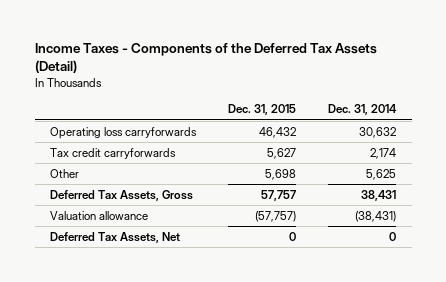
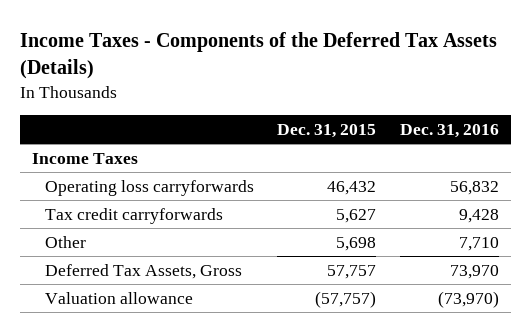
[34,42,377,73] Income Taxes - Components of the Deferred Tax Assets (Detail) -> [20,32,498,80] Income Taxes - Components of the Deferred Tax Assets (Details)
[327,104,397,116] Dec. 31, 2014 -> none
none -> [399,123,499,138] Dec. 31, 2016
none -> [32,152,139,164] Income Taxes
[50,231,181,243] Deferred Tax Assets, Net -> none

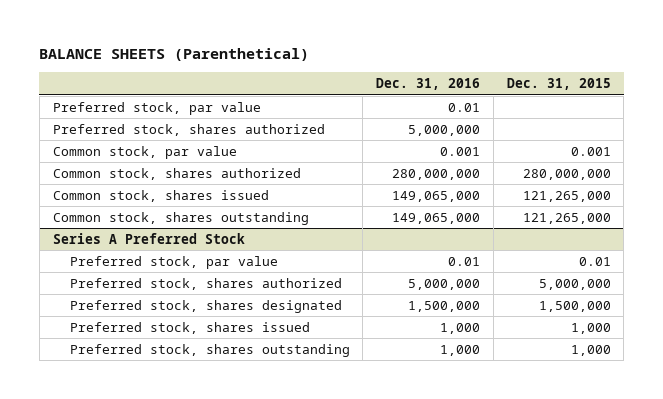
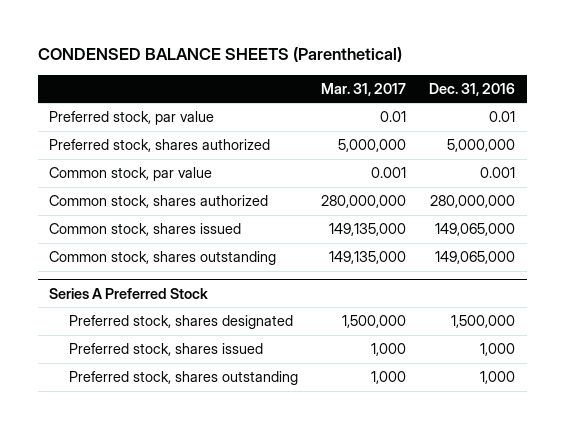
[39,48,310,62] BALANCE SHEETS (Parenthetical) -> [37,47,402,63] CONDENSED BALANCE SHEETS (Parenthetical)
[506,78,611,91] Dec. 31, 2015 -> none
none -> [321,82,407,96] Mar. 31, 2017
[69,255,278,269] Preferred stock, par value -> none
[69,277,342,290] Preferred stock, shares authorized -> none

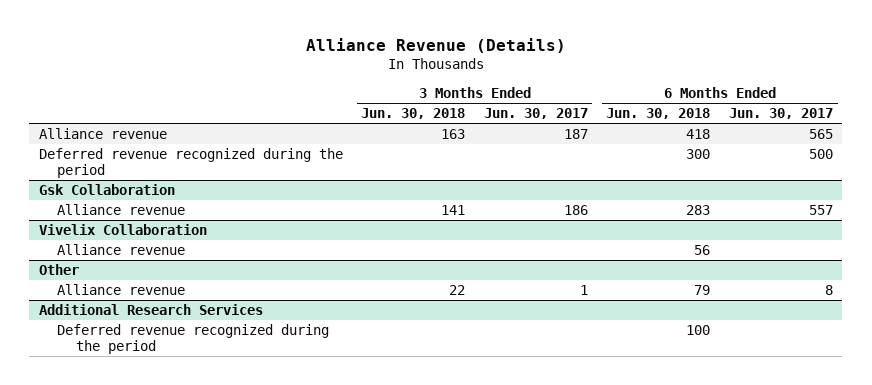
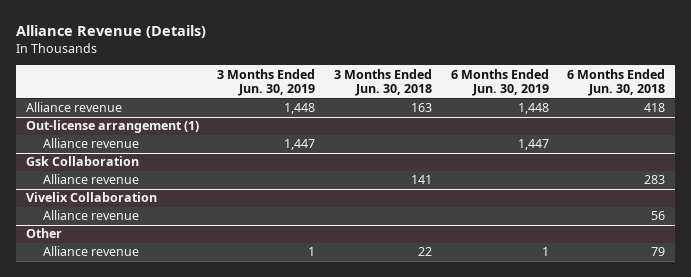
[483,108,588,120] Jun. 30, 2017 -> none
[728,108,833,120] Jun. 30, 2017 -> none
none -> [217,68,316,97] 3 Months Ended Jun. 30, 2019
none -> [450,68,549,97] 6 Months Ended Jun. 30, 2019
[38,148,343,179] Deferred revenue recognized during the period -> none
none -> [25,120,199,134] Out-license arrangement (1)
none -> [43,138,140,149] Alliance revenue
[38,304,263,316] Additional Research Services -> none
[57,324,330,355] Deferred revenue recognized during the period -> none

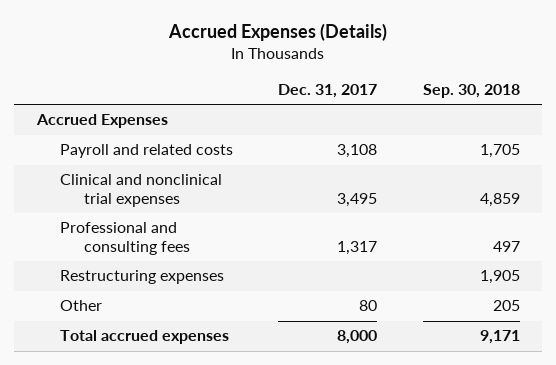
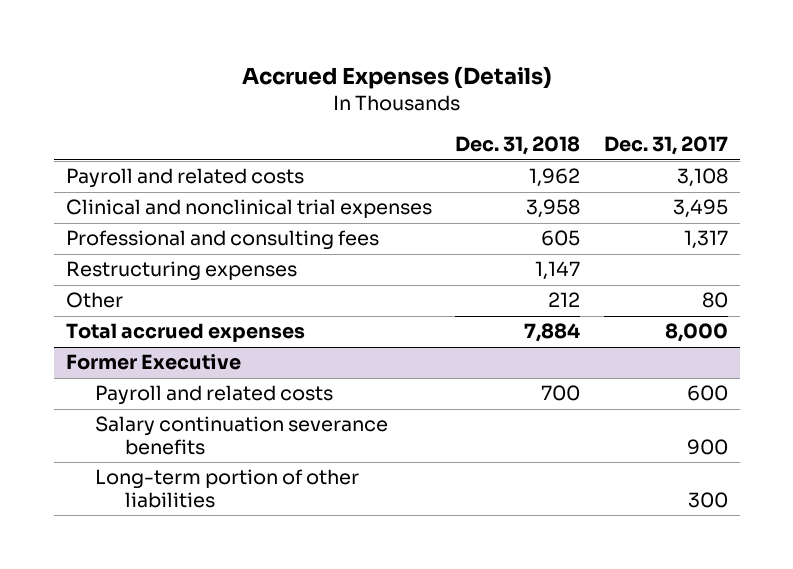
[422,84,520,99] Sep. 30, 2018 -> none
none -> [455,136,581,156] Dec. 31, 2018
[35,114,168,129] Accrued Expenses -> none
none -> [65,354,241,371] Former Executive
none -> [95,385,334,406] Payroll and related costs
none -> [95,416,389,456] Salary continuation severance benefits
none -> [95,469,360,509] Long-term portion of other liabilities

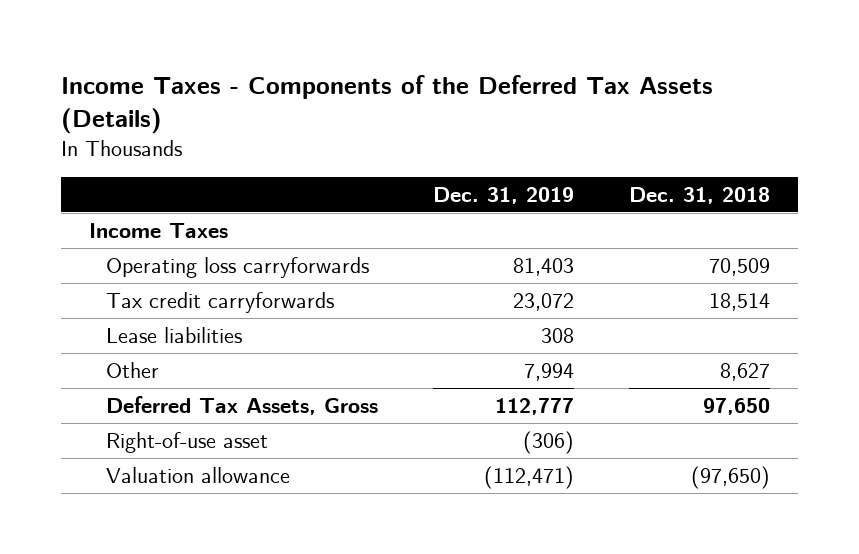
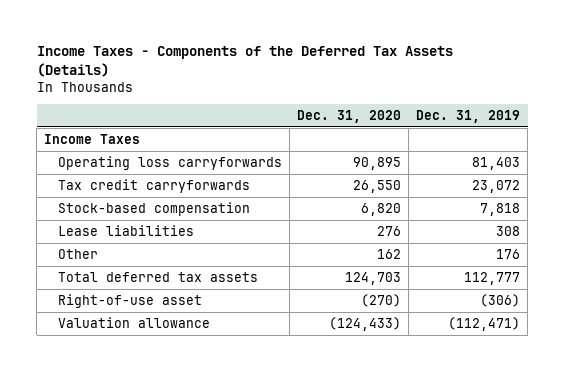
[629,186,771,204] Dec. 31, 2018 -> none
none -> [297,109,402,123] Dec. 31, 2020
none -> [57,202,250,217] Stock-based compensation
[524,362,575,381] 7,994 -> [496,249,521,260] 176
[105,395,378,415] Deferred Tax Assets, Gross -> [57,272,258,283] Total deferred tax assets

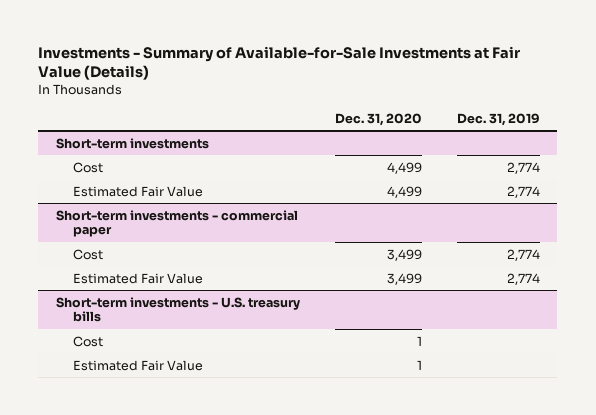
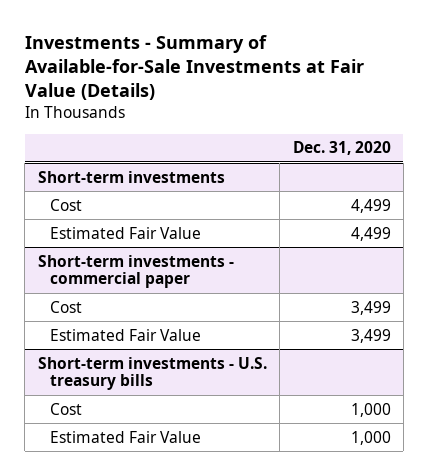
[456,112,540,126] Dec. 31, 2019 -> none
[416,335,422,346] 1 -> [350,402,391,417] 1,000
[416,359,422,370] 1 -> [350,430,391,445] 1,000

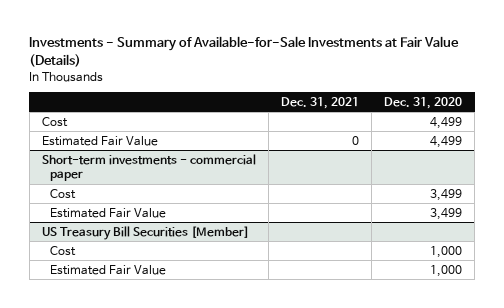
none -> [280,96,359,109] Dec. 31, 2021
[37,170,225,183] Short-term investments -> none
[37,356,267,391] Short-term investments - U.S. treasury bills -> [41,225,249,240] US Treasury Bill Securities [Member]

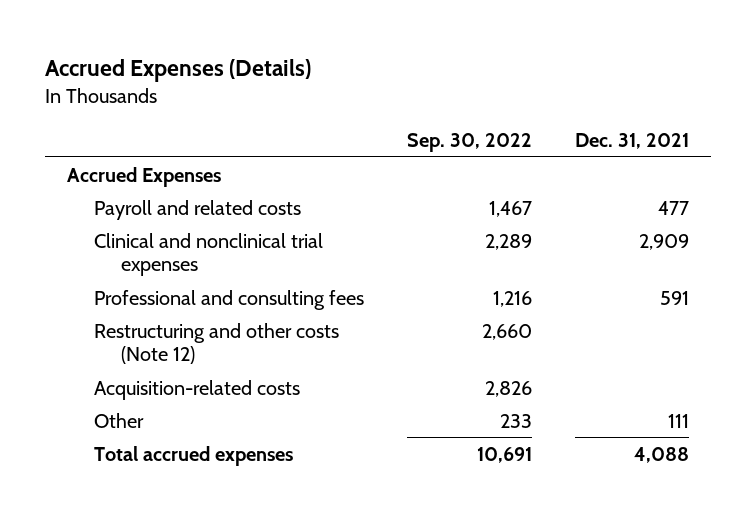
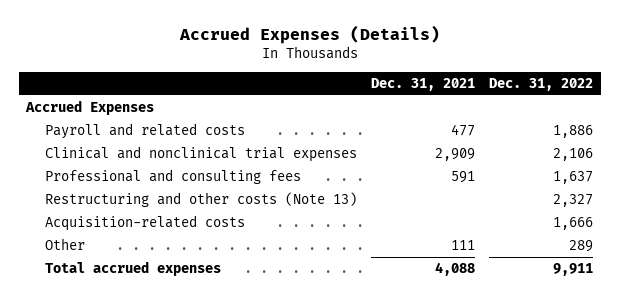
[407,132,533,152] Sep. 30, 2022 -> none
none -> [489,78,594,92] Dec. 31, 2022
[93,322,339,365] Restructuring and other costs (Note 12) -> [44,192,357,208] Restructuring and other costs (Note 13)

